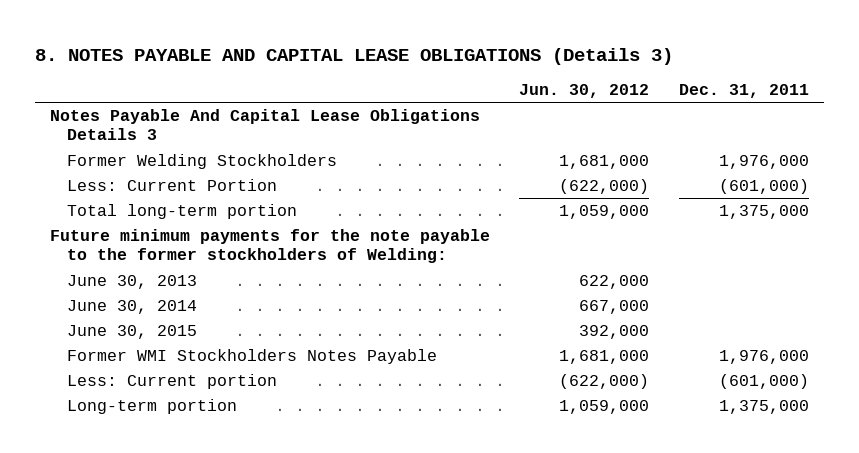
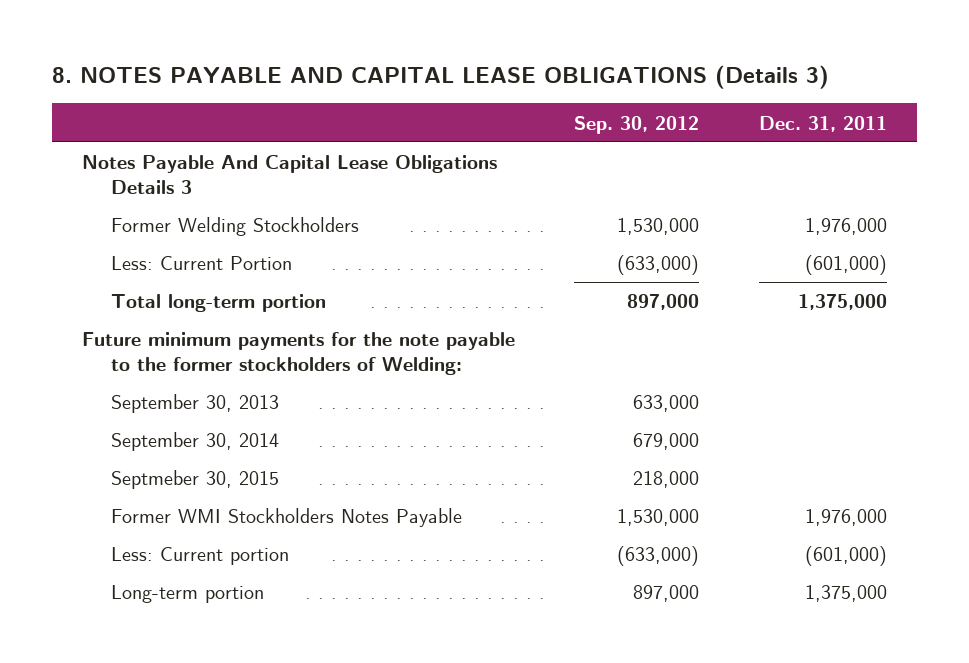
[519,84,650,99] Jun. 30, 2012 -> none
none -> [574,115,700,134] Sep. 30, 2012
[66,274,197,289] June 30, 2013 -> [111,394,280,414] September 30, 2013
[66,299,197,314] June 30, 2014 -> [111,432,280,452] September 30, 2014
[66,324,197,339] June 30, 2015 -> [111,470,280,490] Septmeber 30, 2015

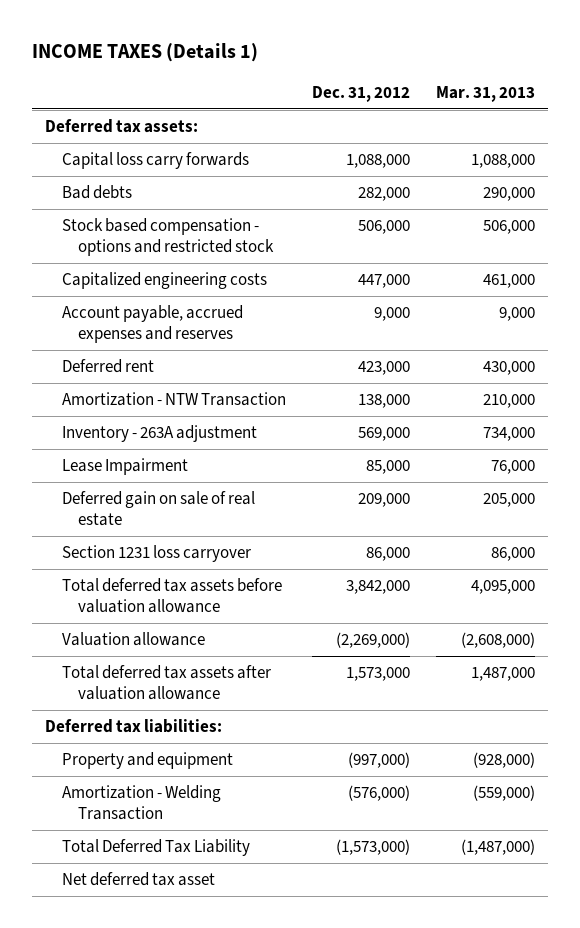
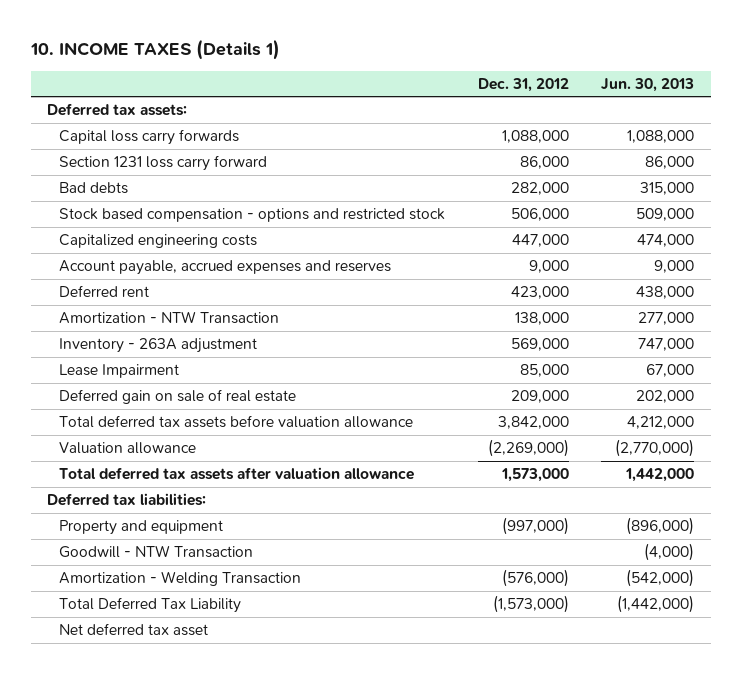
[31,43,258,63] INCOME TAXES (Details 1) -> [30,39,281,61] 10. INCOME TAXES (Details 1)
[435,85,535,102] Mar. 31, 2013 -> none
none -> [601,77,695,92] Jun. 30, 2013
none -> [58,155,267,172] Section 1231 loss carry forward
[61,545,251,563] Section 1231 loss carryover -> none
none -> [58,545,253,559] Goodwill - NTW Transaction

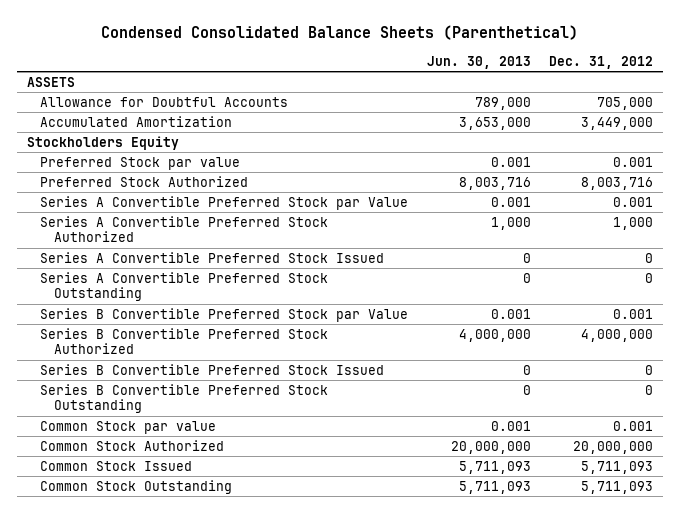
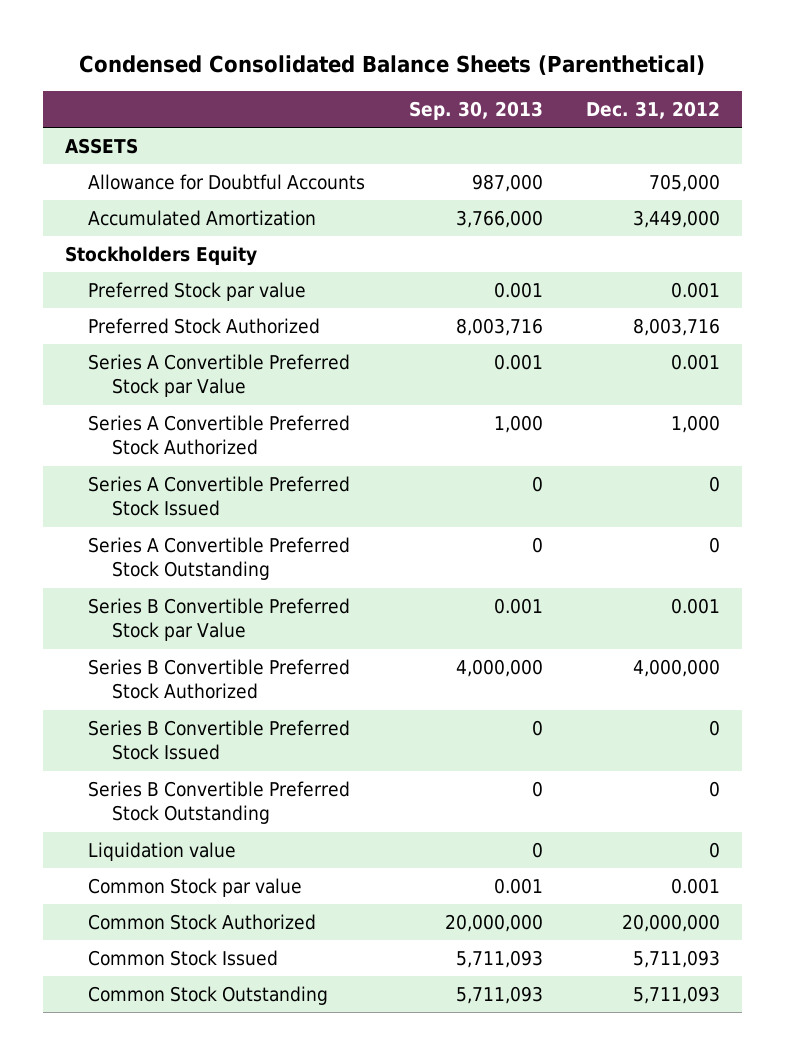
[426,55,531,69] Jun. 30, 2013 -> none
none -> [408,101,543,121] Sep. 30, 2013
none -> [88,841,237,861] Liquidation value

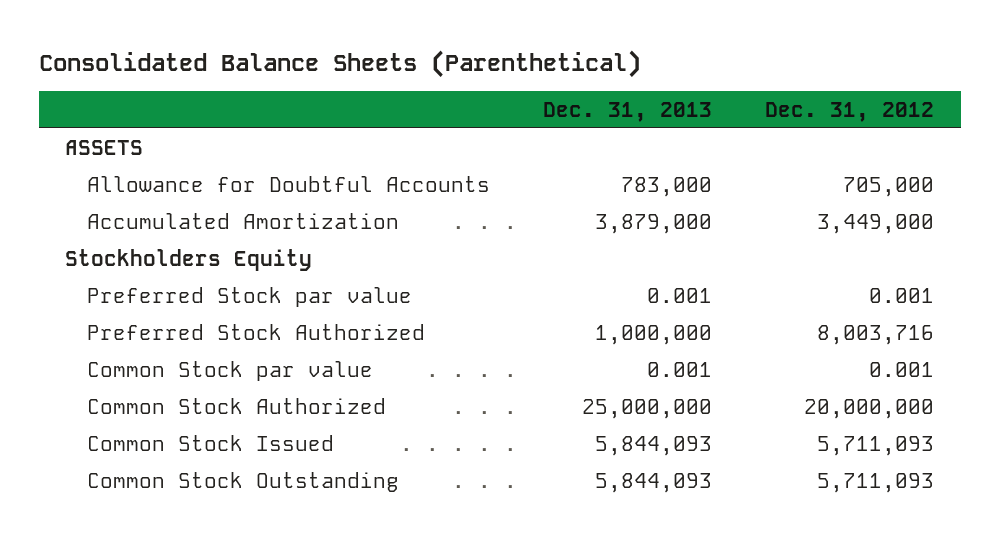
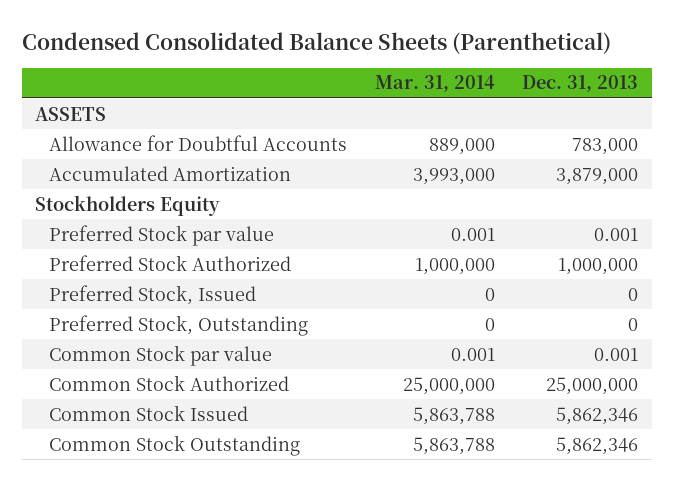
[38,49,641,78] Consolidated Balance Sheets (Parenthetical) -> [21,31,611,54] Condensed Consolidated Balance Sheets (Parenthetical)
[765,101,935,122] Dec. 31, 2012 -> none
none -> [374,75,495,93] Mar. 31, 2014
none -> [48,284,256,305] Preferred Stock, Issued
none -> [48,314,308,336] Preferred Stock, Outstanding
[595,435,713,456] 5,844,093 -> [556,406,639,425] 5,862,346
[595,472,713,493] 5,844,093 -> [556,436,639,455] 5,862,346

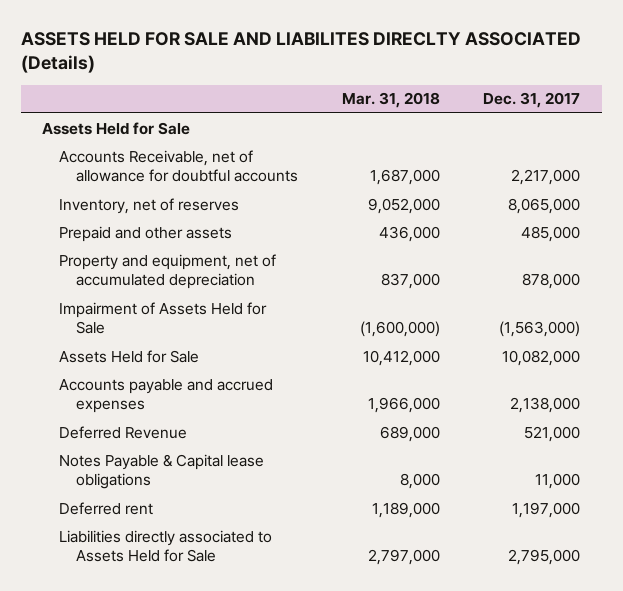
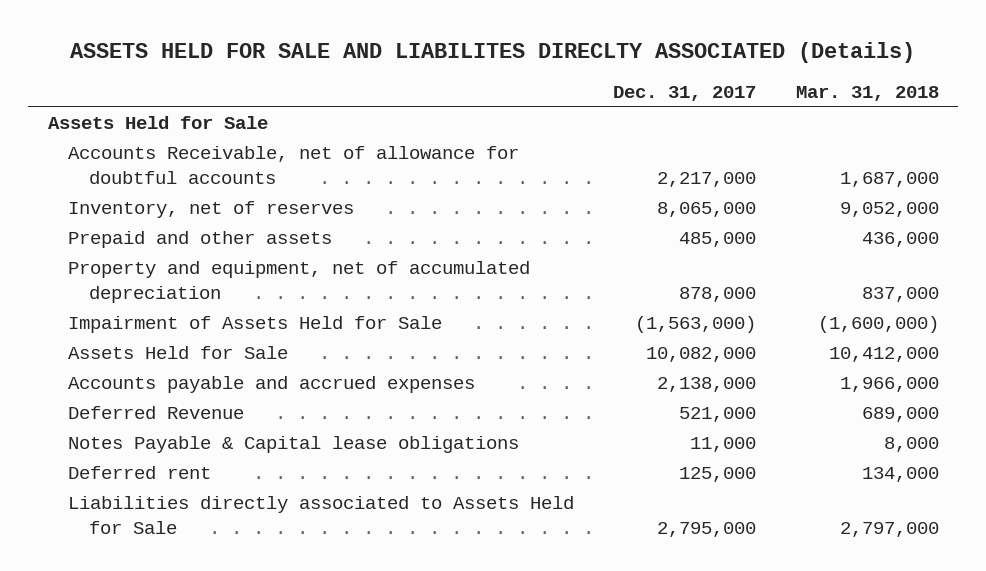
[371,501,440,518] 1,189,000 -> [861,467,939,483] 134,000
[512,501,581,518] 1,197,000 -> [679,467,757,483] 125,000

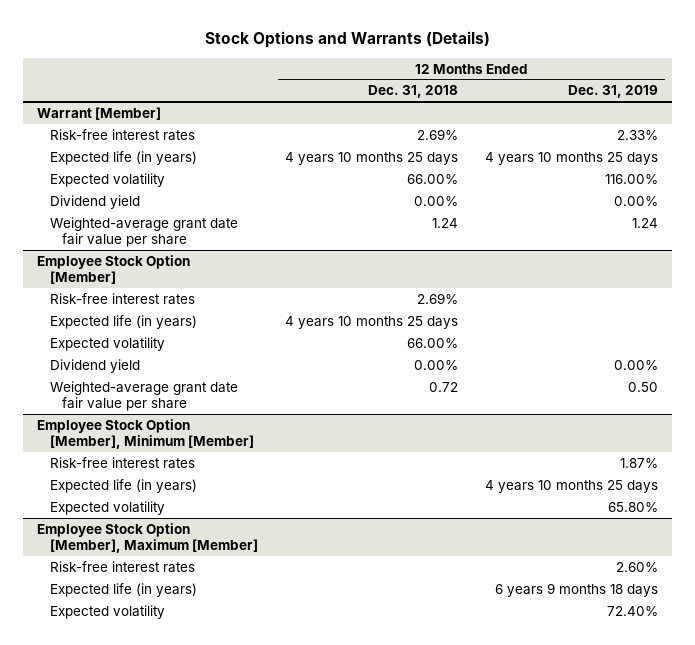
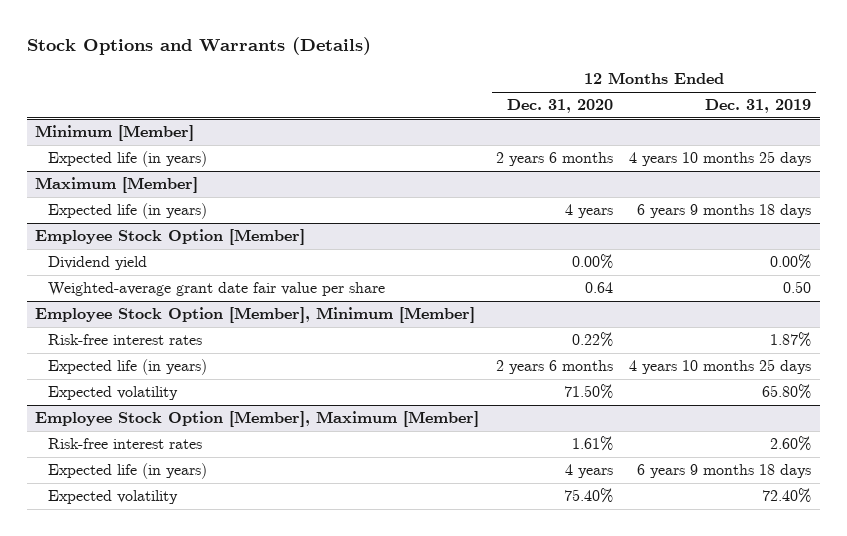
[368,85,459,99] Dec. 31, 2018 -> none
none -> [506,99,613,114] Dec. 31, 2020
[37,106,162,120] Warrant [Member] -> none
[49,128,195,141] Risk-free interest rates -> none
none -> [35,125,195,142] Minimum [Member]
[49,172,165,187] Expected volatility -> none
[49,194,140,209] Dividend yield -> none
[49,216,238,248] Weighted-average grant date fair value per share -> none
none -> [35,177,199,194] Maximum [Member]
none -> [47,203,207,220] Expected life (in years)
[49,292,195,305] Risk-free interest rates -> none
[49,314,197,329] Expected life (in years) -> none
[49,336,165,351] Expected volatility -> none

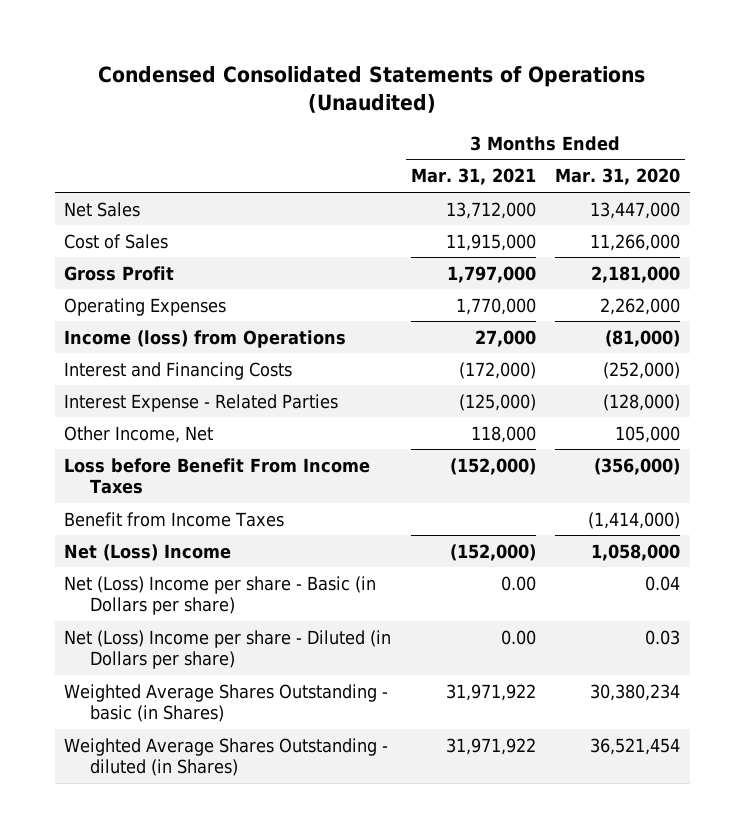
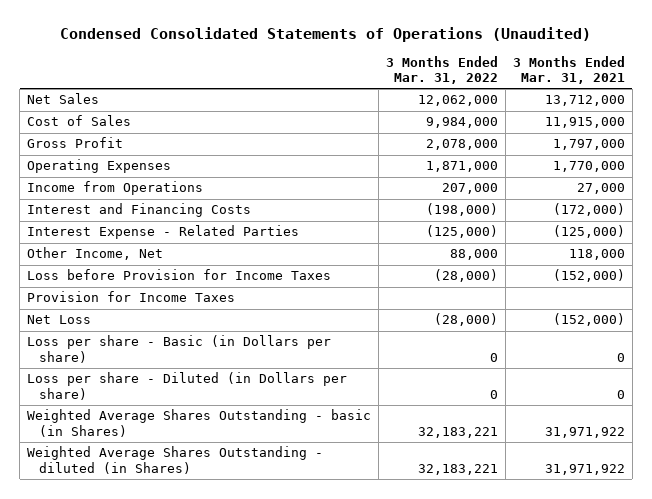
[554,168,680,186] Mar. 31, 2020 -> none
none -> [385,55,498,85] 3 Months Ended Mar. 31, 2022
[64,329,347,348] Income (loss) from Operations -> [26,181,203,196] Income from Operations
[64,457,371,495] Loss before Benefit From Income Taxes -> [26,269,331,281] Loss before Provision for Income Taxes
[64,511,285,527] Benefit from Income Taxes -> [26,291,235,303] Provision for Income Taxes
[64,543,232,561] Net (Loss) Income -> [26,315,91,325] Net Loss
[64,575,377,616] Net (Loss) Income per share - Basic (in Dollars per share) -> [26,335,331,363] Loss per share - Basic (in Dollars per share)
[500,575,536,591] 0.00 -> [616,352,625,362] 0
[64,629,392,670] Net (Loss) Income per share - Diluted (in Dollars per share) -> [26,372,347,400] Loss per share - Diluted (in Dollars per share)
[500,629,536,645] 0.00 -> [616,389,625,399] 0

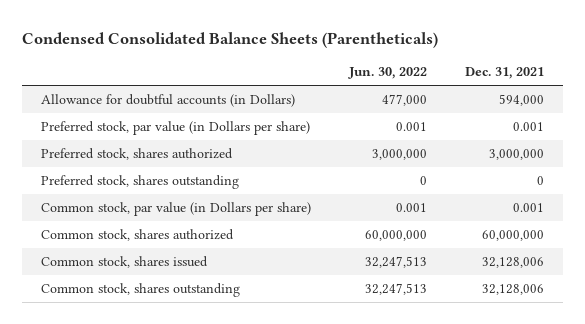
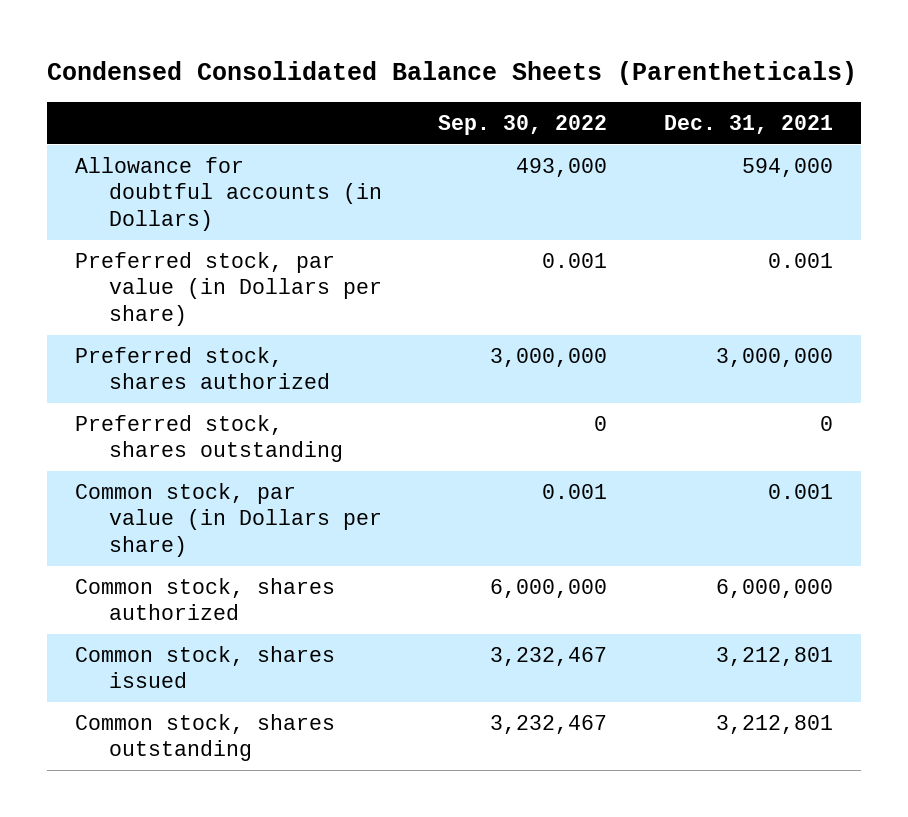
[348,67,428,80] Jun. 30, 2022 -> none
none -> [438,115,608,136] Sep. 30, 2022
[482,229,545,241] 60,000,000 -> [715,579,833,599] 6,000,000
[482,256,545,268] 32,128,006 -> [715,647,833,667] 3,212,801
[482,283,545,295] 32,128,006 -> [715,715,833,735] 3,212,801

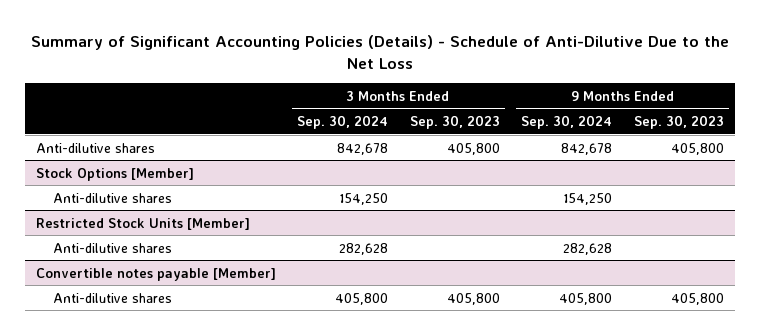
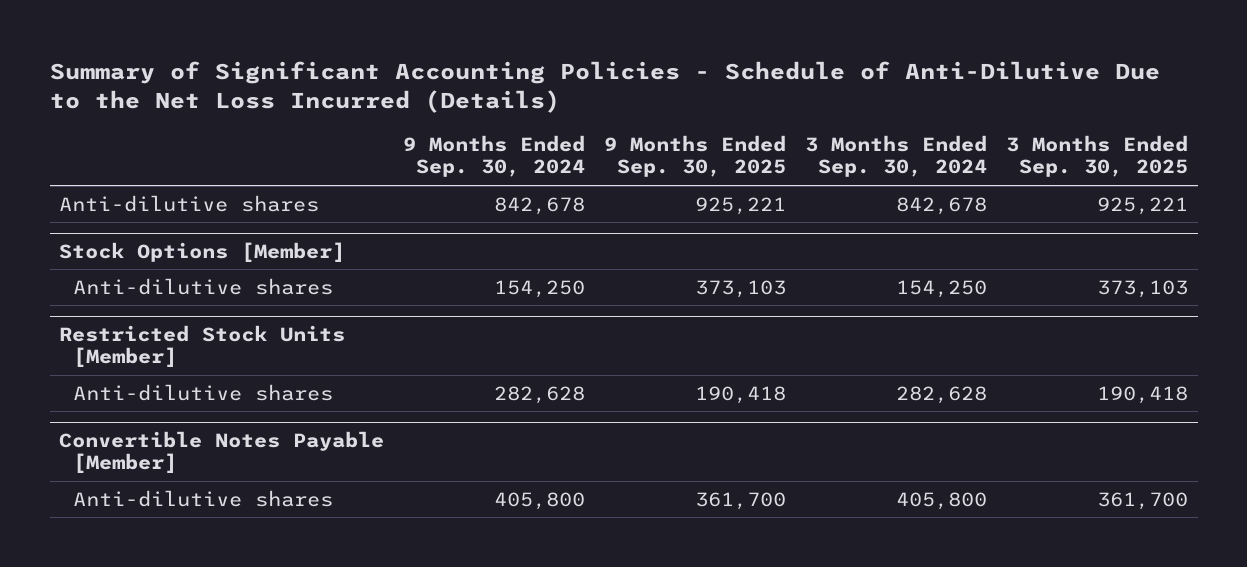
[30,34,729,69] Summary of Significant Accounting Policies (Details) - Schedule of Anti-Dilutive Due to the Net Loss -> [49,60,1160,113] Summary of Significant Accounting Policies - Schedule of Anti-Dilutive Due to the Net Loss Incurred (Details)
[409,114,500,129] Sep. 30, 2023 -> none
[633,114,724,129] Sep. 30, 2023 -> none
none -> [604,135,787,178] 9 Months Ended Sep. 30, 2025
none -> [1006,135,1189,178] 3 Months Ended Sep. 30, 2025
[35,267,276,281] Convertible notes payable [Member] -> [59,430,385,473] Convertible Notes Payable [Member]

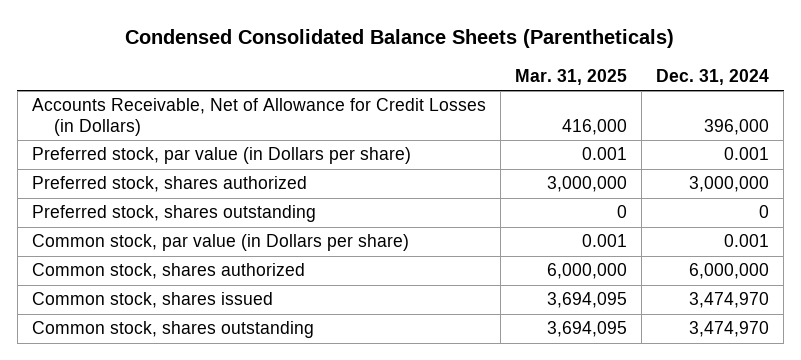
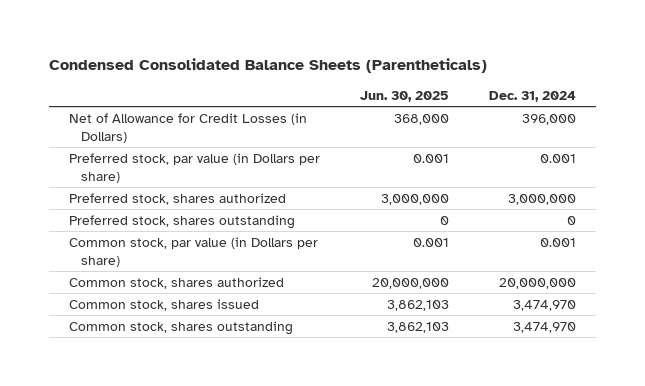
[514,68,627,85] Mar. 31, 2025 -> none
none -> [359,91,449,103] Jun. 30, 2025
[31,98,486,136] Accounts Receivable, Net of Allowance for Credit Losses (in Dollars) -> [68,112,307,143] Net of Allowance for Credit Losses (in Dollars)
[689,263,770,280] 6,000,000 -> [498,277,576,289] 20,000,000

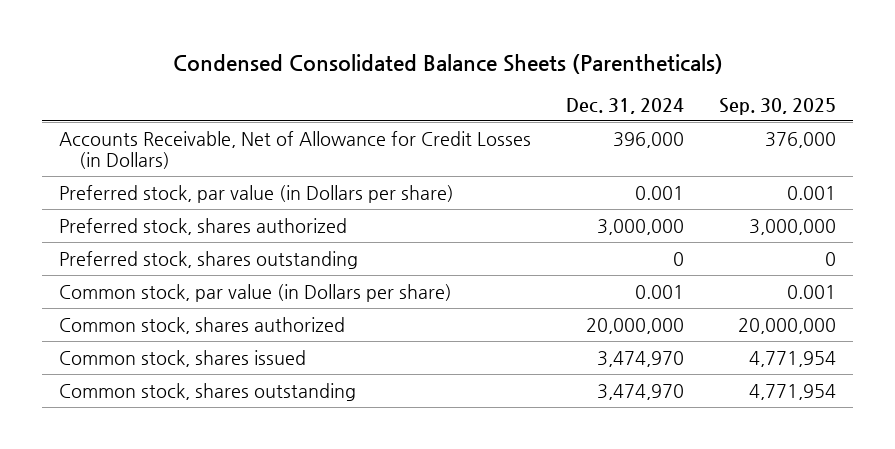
[359,91,449,103] Jun. 30, 2025 -> none
none -> [719,97,837,115] Sep. 30, 2025
[68,112,307,143] Net of Allowance for Credit Losses (in Dollars) -> [59,130,532,169] Accounts Receivable, Net of Allowance for Credit Losses (in Dollars)

